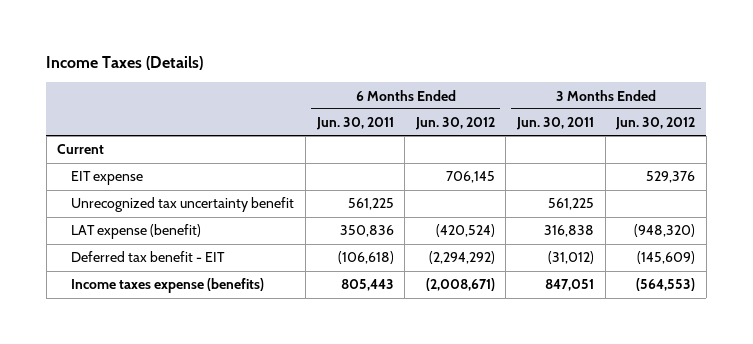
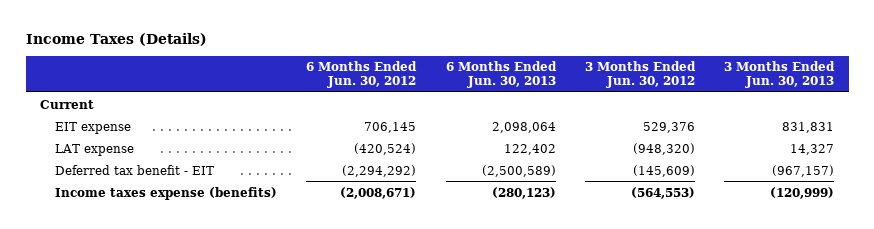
[315,117,394,131] Jun. 30, 2011 -> none
[516,117,595,131] Jun. 30, 2011 -> none
none -> [445,61,557,88] 6 Months Ended Jun. 30, 2013
none -> [724,61,836,88] 3 Months Ended Jun. 30, 2013
[71,197,295,213] Unrecognized tax uncertainty benefit -> none
[71,224,202,240] LAT expense (benefit) -> [55,143,135,156] LAT expense

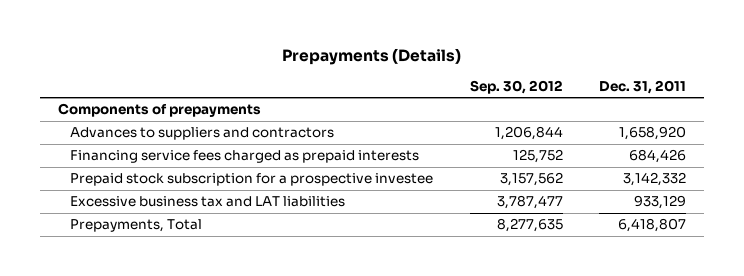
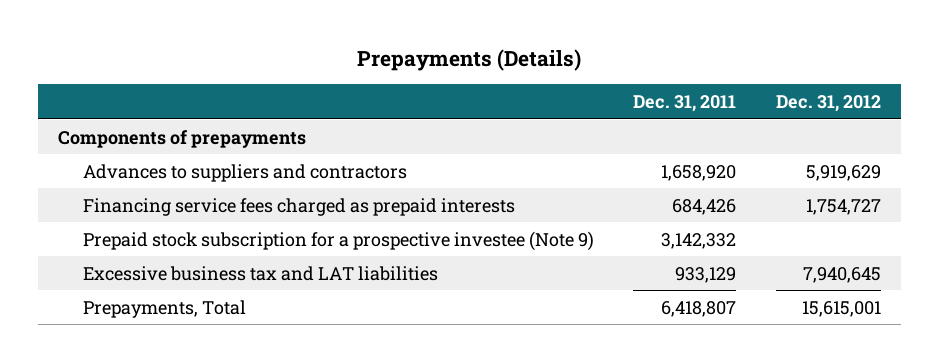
[469,79,563,94] Sep. 30, 2012 -> none
none -> [775,95,881,113] Dec. 31, 2012
[70,173,434,187] Prepaid stock subscription for a prospective investee -> [82,230,594,251] Prepaid stock subscription for a prospective investee (Note 9)

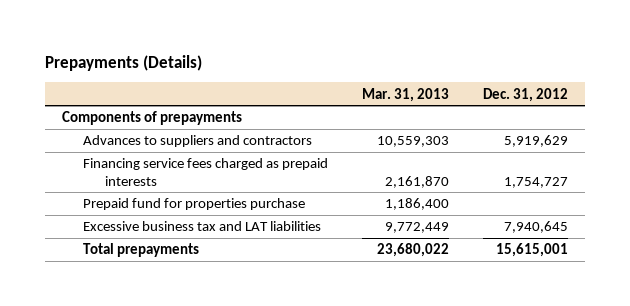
[633,95,737,113] Dec. 31, 2011 -> none
none -> [362,87,450,102] Mar. 31, 2013
[82,230,594,251] Prepaid stock subscription for a prospective investee (Note 9) -> none
none -> [83,198,306,211] Prepaid fund for properties purchase
[82,299,246,318] Prepayments, Total -> [83,243,200,258] Total prepayments

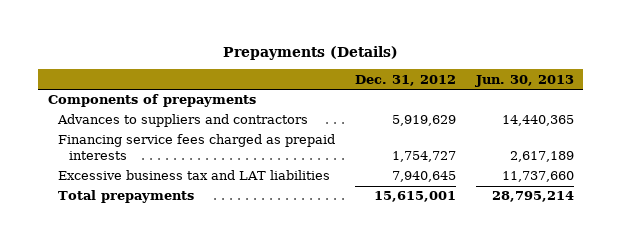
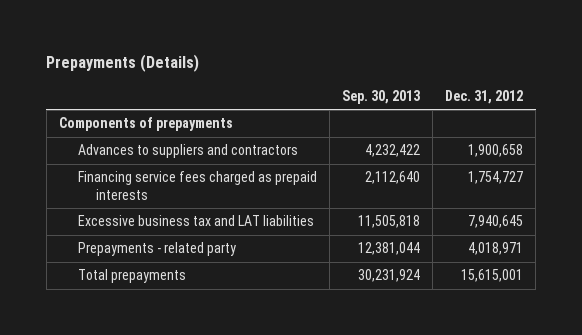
[474,74,574,87] Jun. 30, 2013 -> none
none -> [341,89,420,104] Sep. 30, 2013
[391,115,456,127] 5,919,629 -> [468,144,524,158] 1,900,658
none -> [77,242,236,257] Prepayments - related party

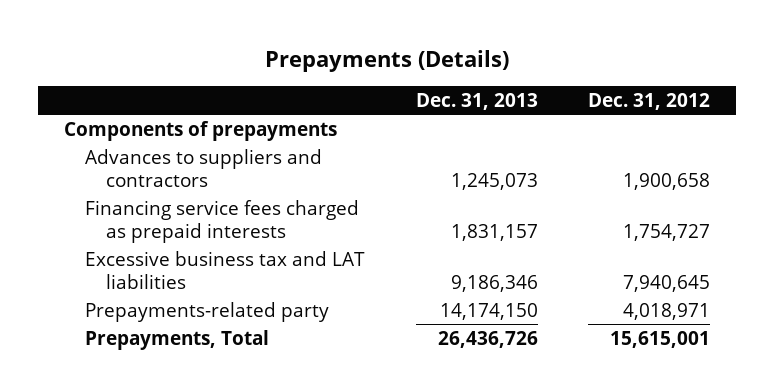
[341,89,420,104] Sep. 30, 2013 -> none
none -> [415,92,538,110] Dec. 31, 2013
[77,242,236,257] Prepayments - related party -> [84,301,329,322] Prepayments-related party
[77,269,186,284] Total prepayments -> [84,329,269,350] Prepayments, Total

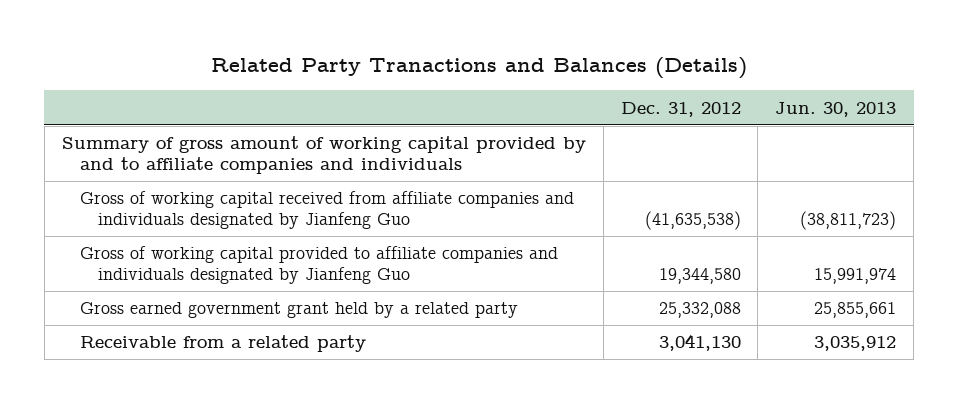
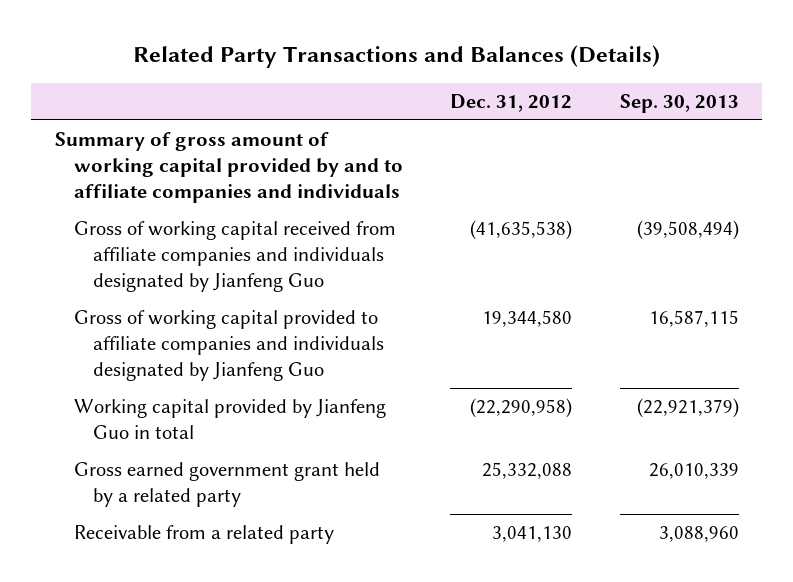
[211,57,748,80] Related Party Tranactions and Balances (Details) -> [132,45,660,69] Related Party Transactions and Balances (Details)
[775,101,897,117] Jun. 30, 2013 -> none
none -> [619,93,739,113] Sep. 30, 2013
none -> [73,399,386,440] Working capital provided by Jianfeng Guo in total

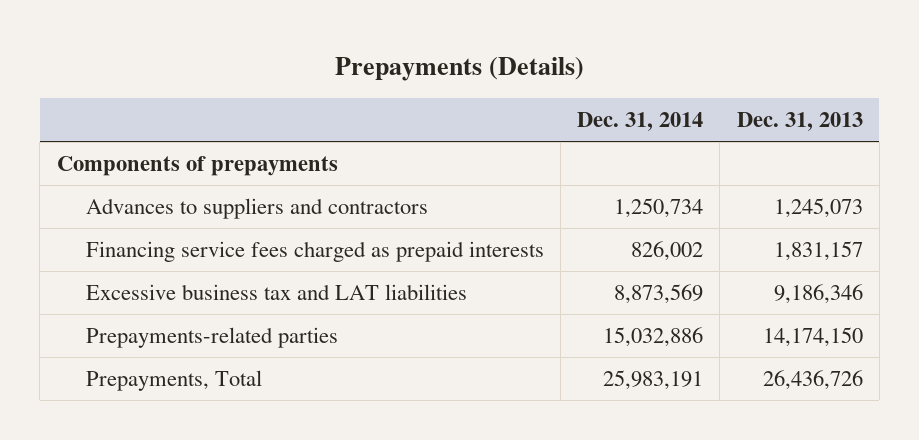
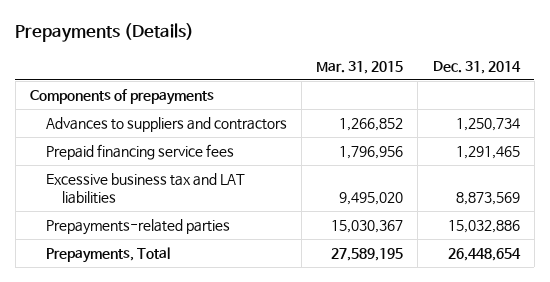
[736,111,863,131] Dec. 31, 2013 -> none
none -> [316,60,404,74] Mar. 31, 2015
[85,241,544,263] Financing service fees charged as prepaid interests -> [46,144,235,161] Prepaid financing service fees
[631,241,704,262] 826,002 -> [455,146,520,160] 1,291,465
[603,370,704,391] 25,983,191 -> [447,248,521,262] 26,448,654

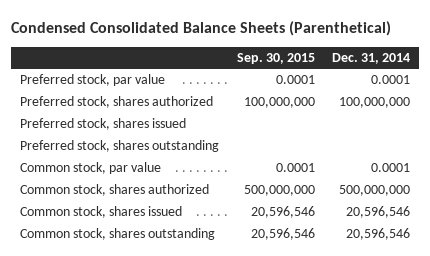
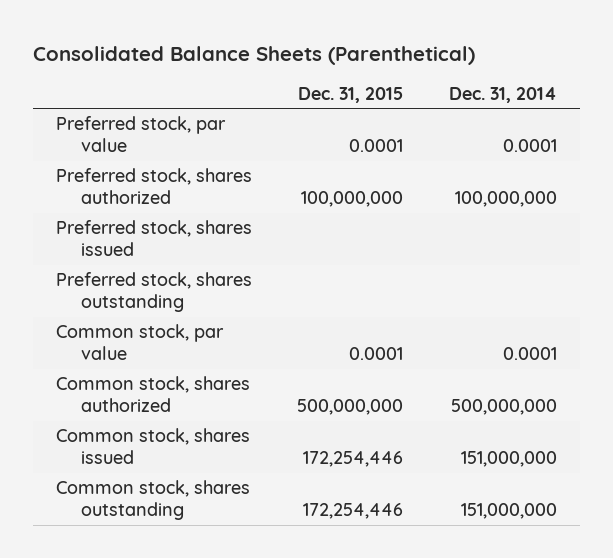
[11,20,392,36] Condensed Consolidated Balance Sheets (Parenthetical) -> [33,45,476,65] Consolidated Balance Sheets (Parenthetical)
[236,52,315,64] Sep. 30, 2015 -> none
none -> [298,86,404,103] Dec. 31, 2015
[346,206,411,219] 20,596,546 -> [460,451,557,468] 151,000,000
[346,228,411,241] 20,596,546 -> [460,503,557,520] 151,000,000

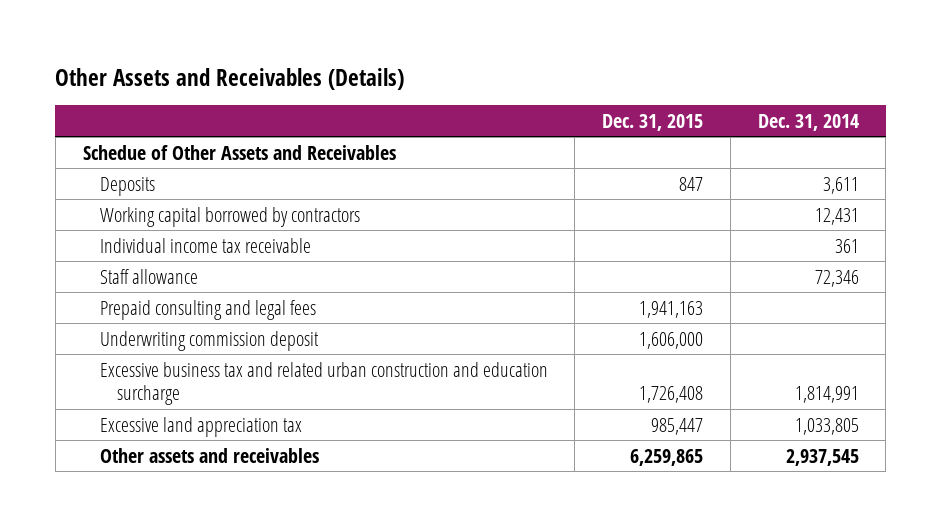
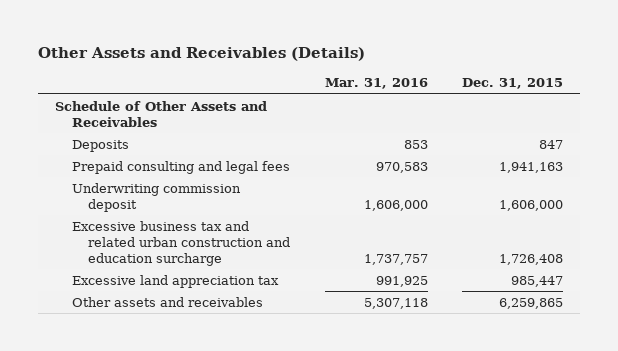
[757,113,859,131] Dec. 31, 2014 -> none
none -> [324,78,428,90] Mar. 31, 2016
[82,144,396,160] Schedue of Other Assets and Receivables -> [55,100,268,127] Schedule of Other Assets and Receivables
[99,206,360,227] Working capital borrowed by contractors -> none
[99,237,311,253] Individual income tax receivable -> none
[99,268,198,284] Staff allowance -> none

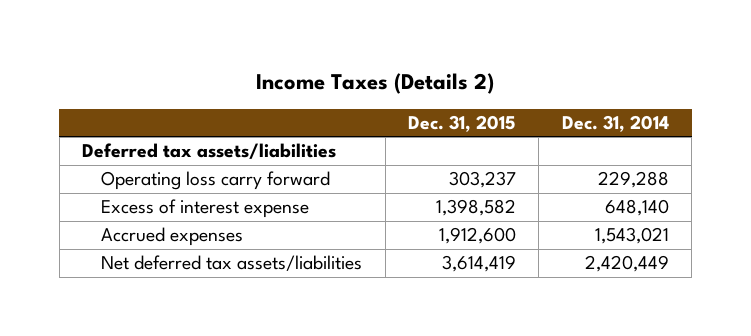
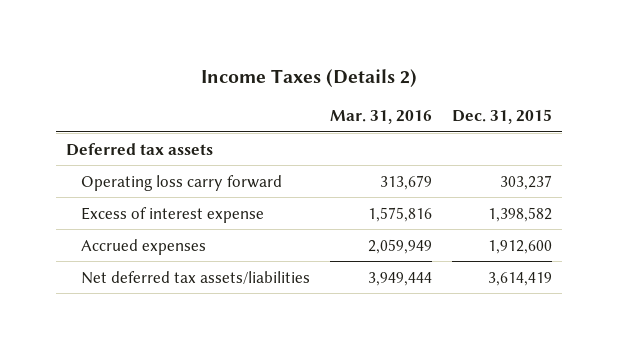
[561,114,669,132] Dec. 31, 2014 -> none
none -> [329,110,432,125] Mar. 31, 2016
[81,143,336,160] Deferred tax assets/liabilities -> [66,142,214,156] Deferred tax assets

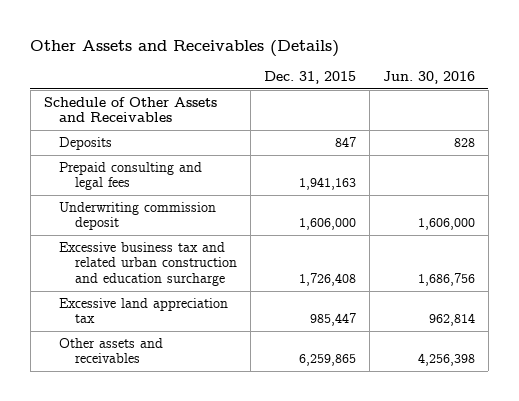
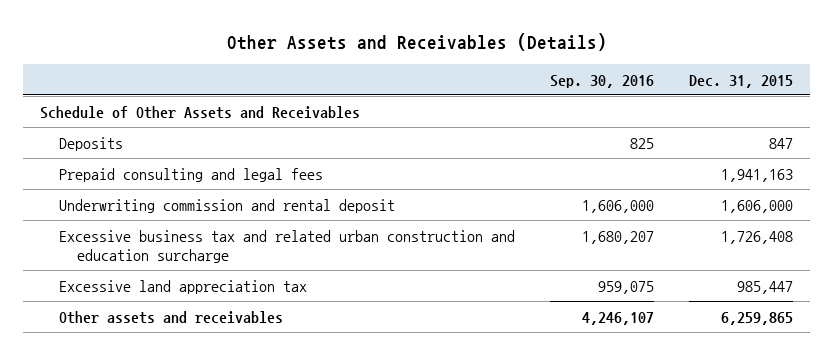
[382,71,475,85] Jun. 30, 2016 -> none
none -> [549,74,654,88] Sep. 30, 2016
[59,201,217,231] Underwriting commission deposit -> [58,198,395,213] Underwriting commission and rental deposit

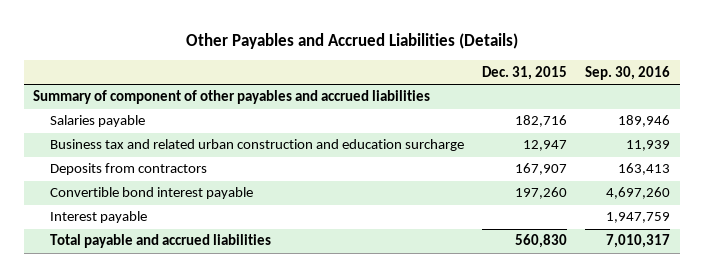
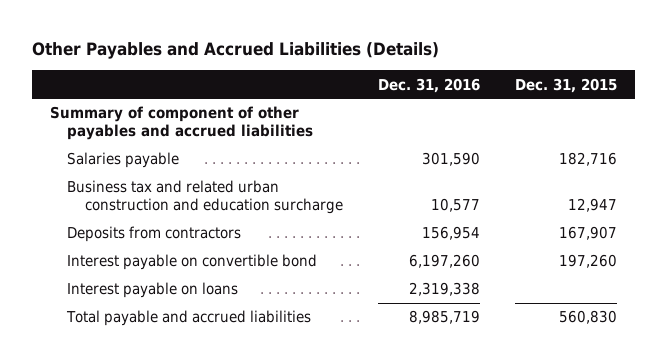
[585,65,671,80] Sep. 30, 2016 -> none
none -> [377,77,480,93] Dec. 31, 2016
[49,187,253,200] Convertible bond interest payable -> [67,254,318,271] Interest payable on convertible bond
[49,211,147,224] Interest payable -> [67,282,239,299] Interest payable on loans

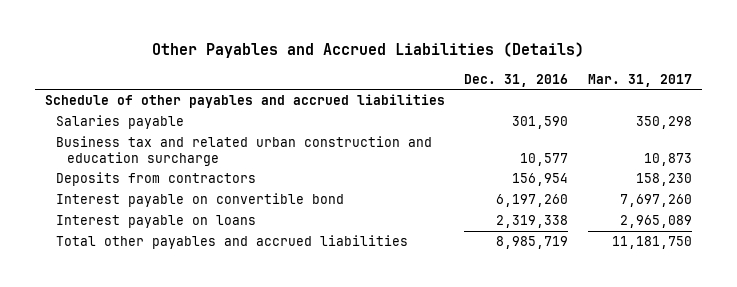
[515,77,618,93] Dec. 31, 2015 -> none
none -> [587,73,692,87] Mar. 31, 2017
[50,106,314,140] Summary of component of other payables and accrued liabilities -> [44,94,445,109] Schedule of other payables and accrued liabilities
[66,310,312,327] Total payable and accrued liabilities -> [56,235,409,250] Total other payables and accrued liabilities

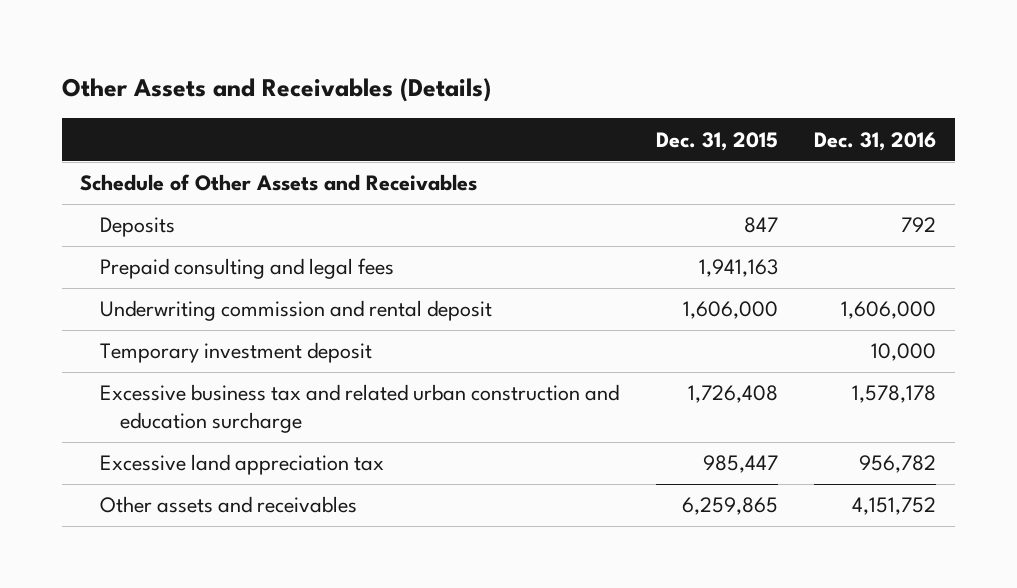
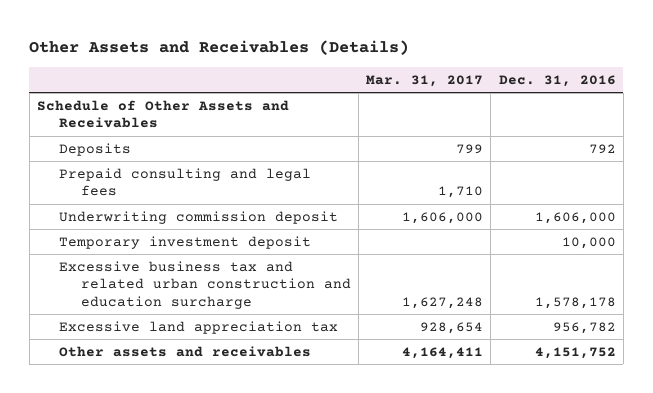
[655,131,778,151] Dec. 31, 2015 -> none
none -> [366,74,484,87] Mar. 31, 2017
[100,300,493,322] Underwriting commission and rental deposit -> [58,210,338,224] Underwriting commission deposit

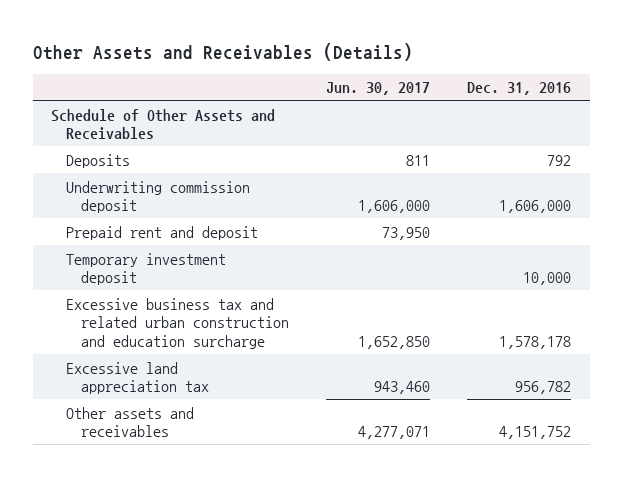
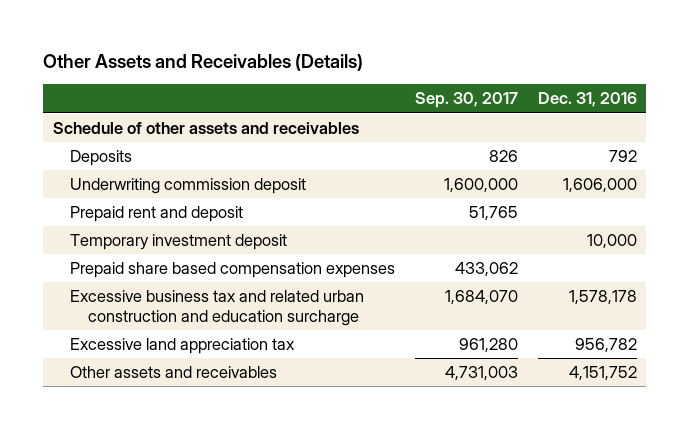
[325,82,430,96] Jun. 30, 2017 -> none
none -> [414,92,518,109] Sep. 30, 2017
[51,108,276,141] Schedule of Other Assets and Receivables -> [52,121,359,134] Schedule of other assets and receivables
none -> [70,261,396,278] Prepaid share based compensation expenses

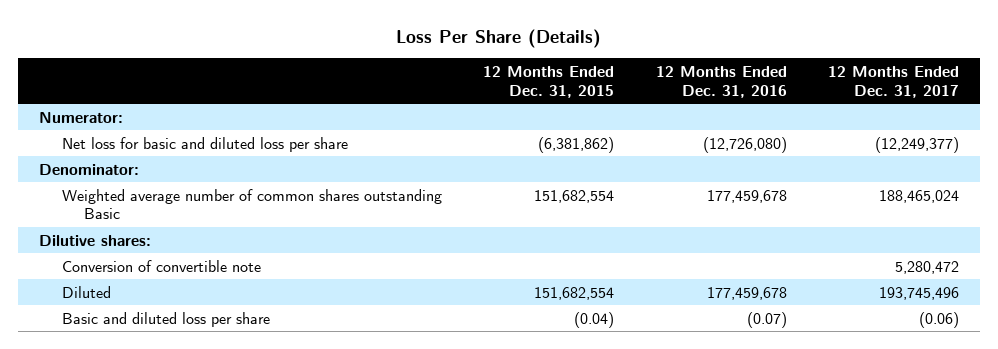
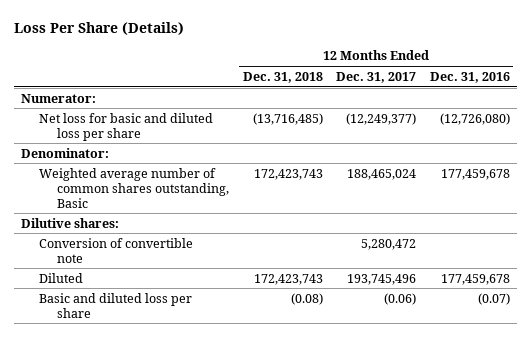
[483,65,615,98] 12 Months Ended Dec. 31, 2015 -> none
none -> [242,71,323,83] Dec. 31, 2018
[61,188,442,220] Weighted average number of common shares outstanding Basic -> [39,167,230,208] Weighted average number of common shares outstanding, Basic

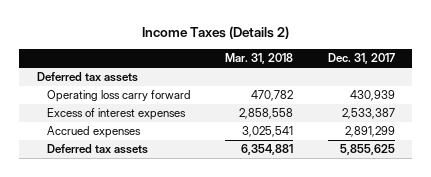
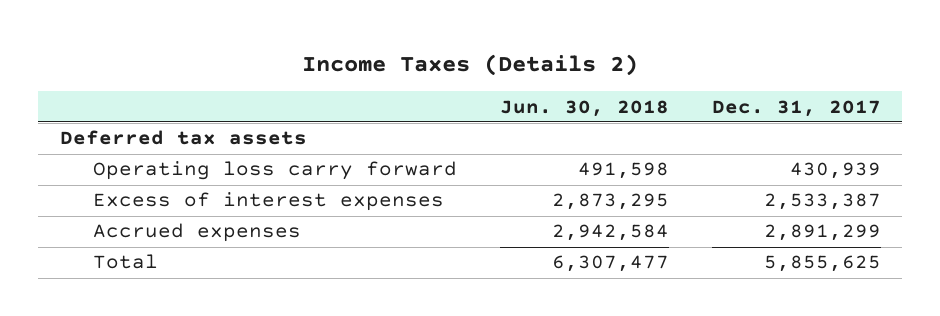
[225,53,294,65] Mar. 31, 2018 -> none
none -> [499,99,669,117] Jun. 30, 2018
[46,144,148,155] Deferred tax assets -> [92,254,158,270] Total

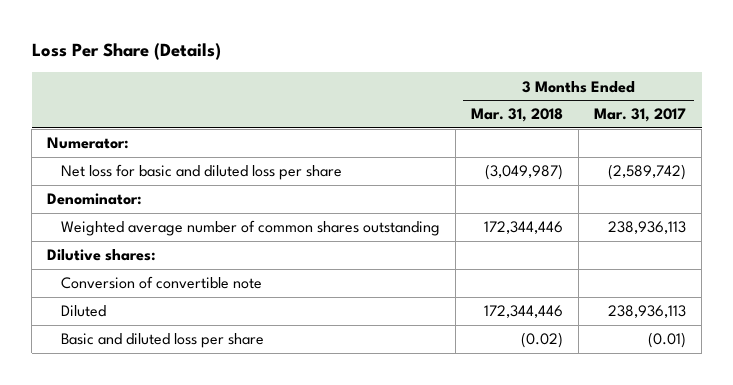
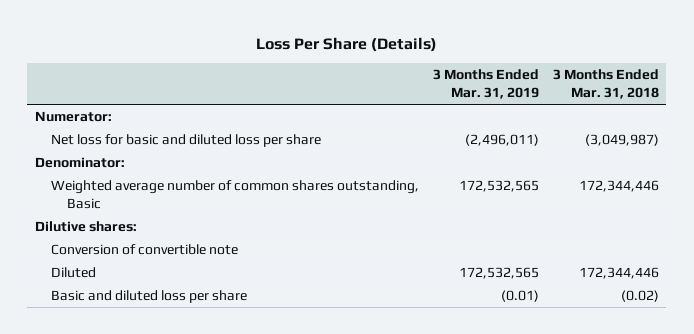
[594,108,687,123] Mar. 31, 2017 -> none
none -> [433,69,540,100] 3 Months Ended Mar. 31, 2019
[61,220,441,237] Weighted average number of common shares outstanding -> [50,180,419,210] Weighted average number of common shares outstanding, Basic

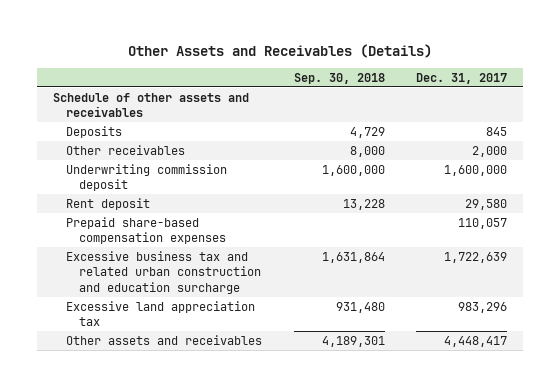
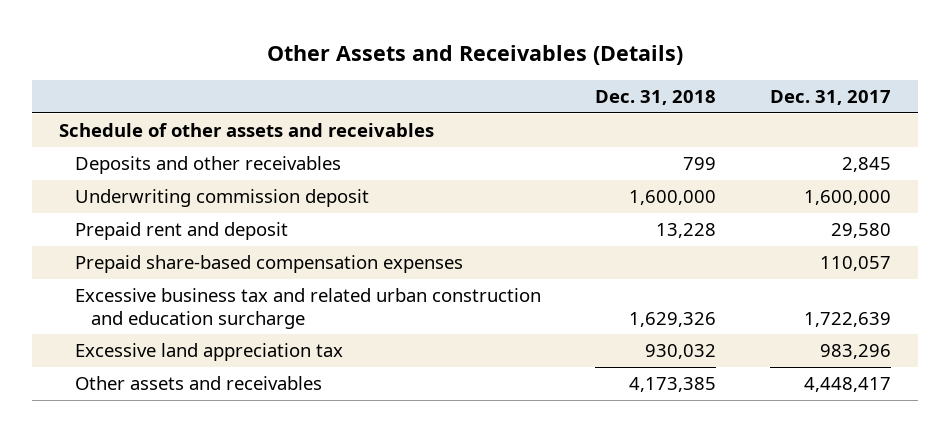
[293,72,385,84] Sep. 30, 2018 -> none
none -> [595,89,717,105] Dec. 31, 2018
[65,125,122,138] Deposits -> none
[65,144,185,155] Other receivables -> [75,155,342,174] Deposits and other receivables
[472,145,508,157] 2,000 -> [841,156,891,172] 2,845
[65,197,150,210] Rent deposit -> [75,221,289,240] Prepaid rent and deposit

